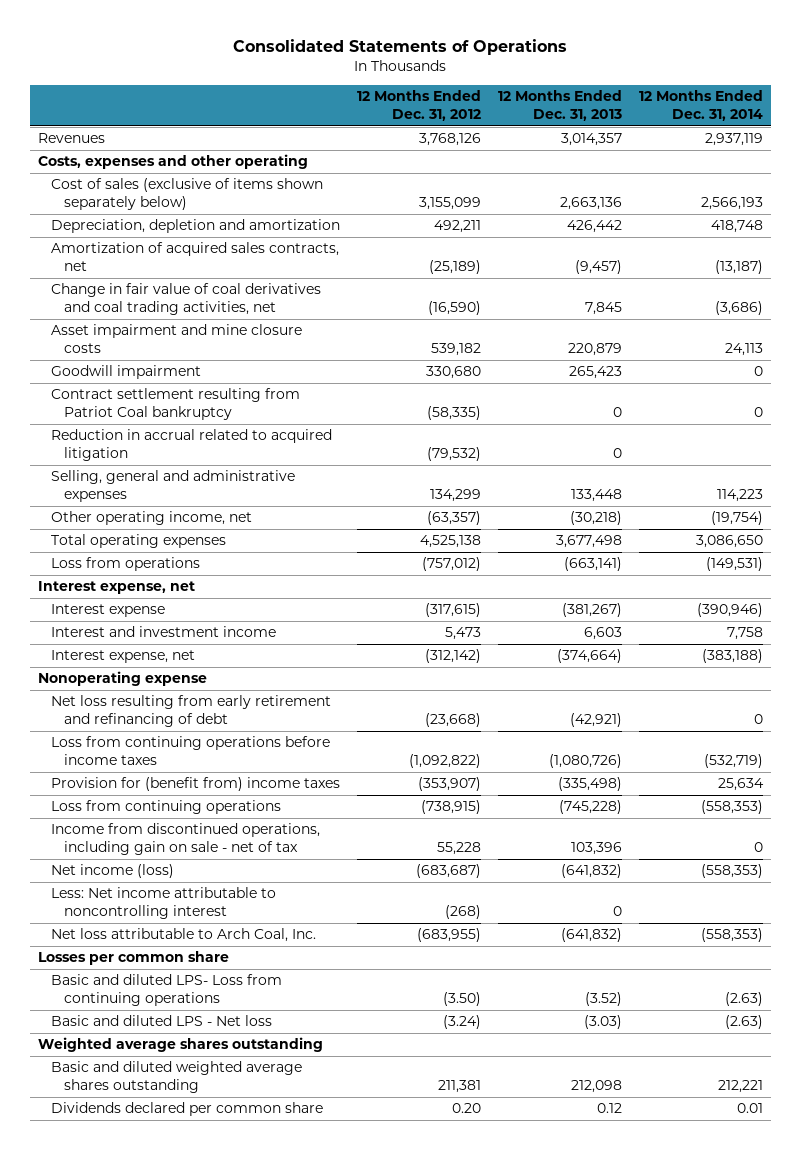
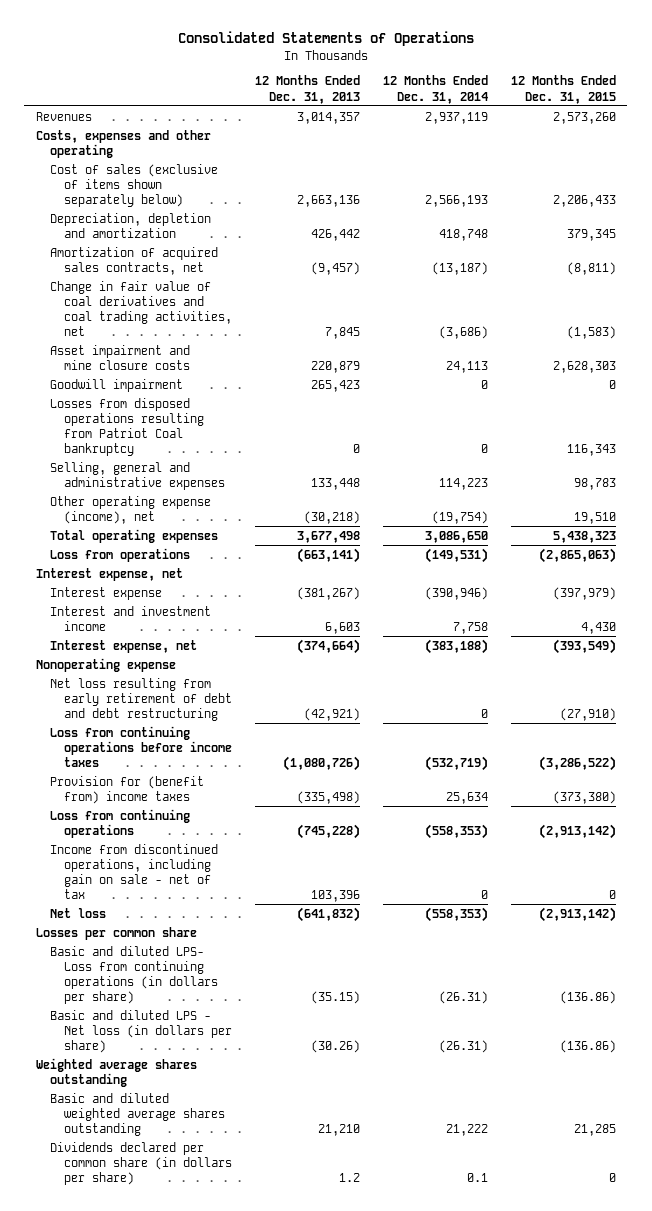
[356,90,481,122] 12 Months Ended Dec. 31, 2012 -> none
none -> [510,75,616,104] 12 Months Ended Dec. 31, 2015
[51,429,333,462] Reduction in accrual related to acquired litigation -> none
[51,388,301,421] Contract settlement resulting from Patriot Coal bankruptcy -> [49,397,204,457] Losses from disposed operations resulting from Patriot Coal bankruptcy
[51,511,253,526] Other operating income, net -> [49,495,211,524] Other operating expense (income), net
[51,695,332,728] Net loss resulting from early retirement and refinancing of debt -> [49,677,232,722] Net loss resulting from early retirement of debt and debt restructuring
[51,887,277,920] Less: Net income attributable to noncontrolling interest -> none
[51,928,317,943] Net loss attributable to Arch Coal, Inc. -> none
[51,864,175,879] Net income (loss) -> [49,907,106,918] Net loss
[51,974,283,1007] Basic and diluted LPS- Loss from continuing operations -> [49,945,218,1005] Basic and diluted LPS- Loss from continuing operations (in dollars per share)
[584,992,622,1007] (3.52) -> [310,991,360,1005] (35.15)
[724,992,763,1007] (2.63) -> [438,991,488,1005] (26.31)
[51,1015,273,1027] Basic and diluted LPS - Net loss -> [49,1009,232,1054] Basic and diluted LPS - Net loss (in dollars per share)
[583,1015,622,1030] (3.03) -> [310,1040,360,1054] (30.26)
[724,1015,763,1030] (2.63) -> [438,1040,488,1054] (26.31)
[570,1080,622,1094] 212,098 -> [317,1124,360,1137] 21,210
[717,1080,763,1094] 212,221 -> [445,1124,488,1137] 21,222
[51,1102,324,1117] Dividends declared per common share -> [49,1141,232,1186] Dividends declared per common share (in dollars per share)
[596,1103,622,1114] 0.12 -> [338,1173,360,1183] 1.2
[736,1103,763,1114] 0.01 -> [466,1173,488,1183] 0.1

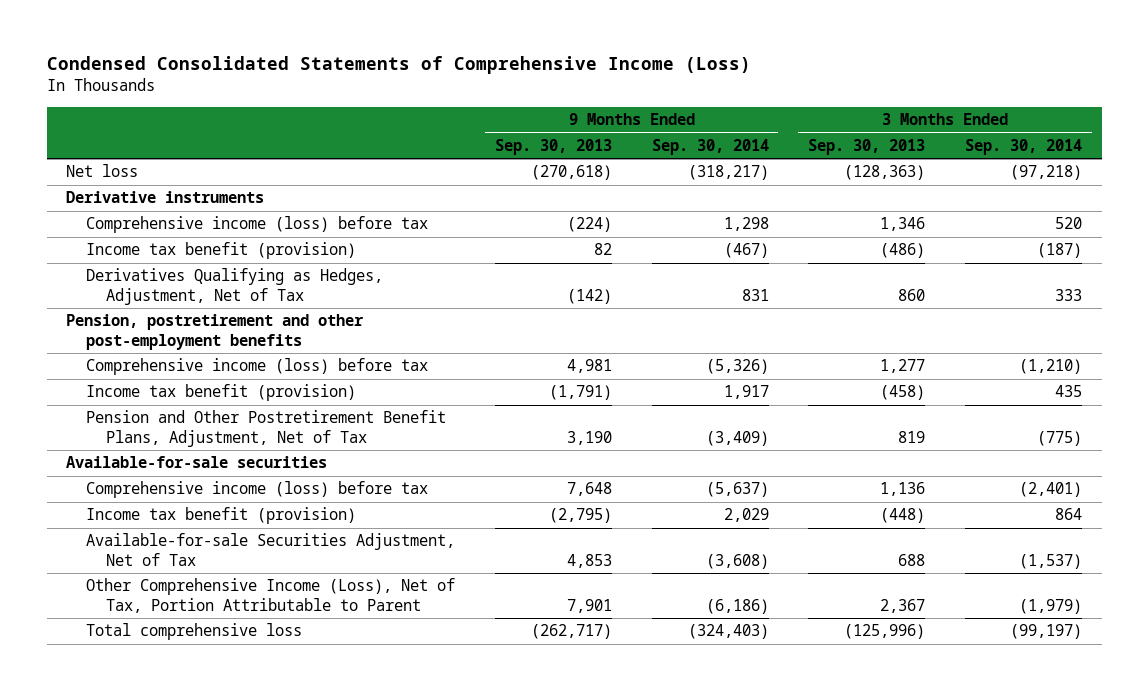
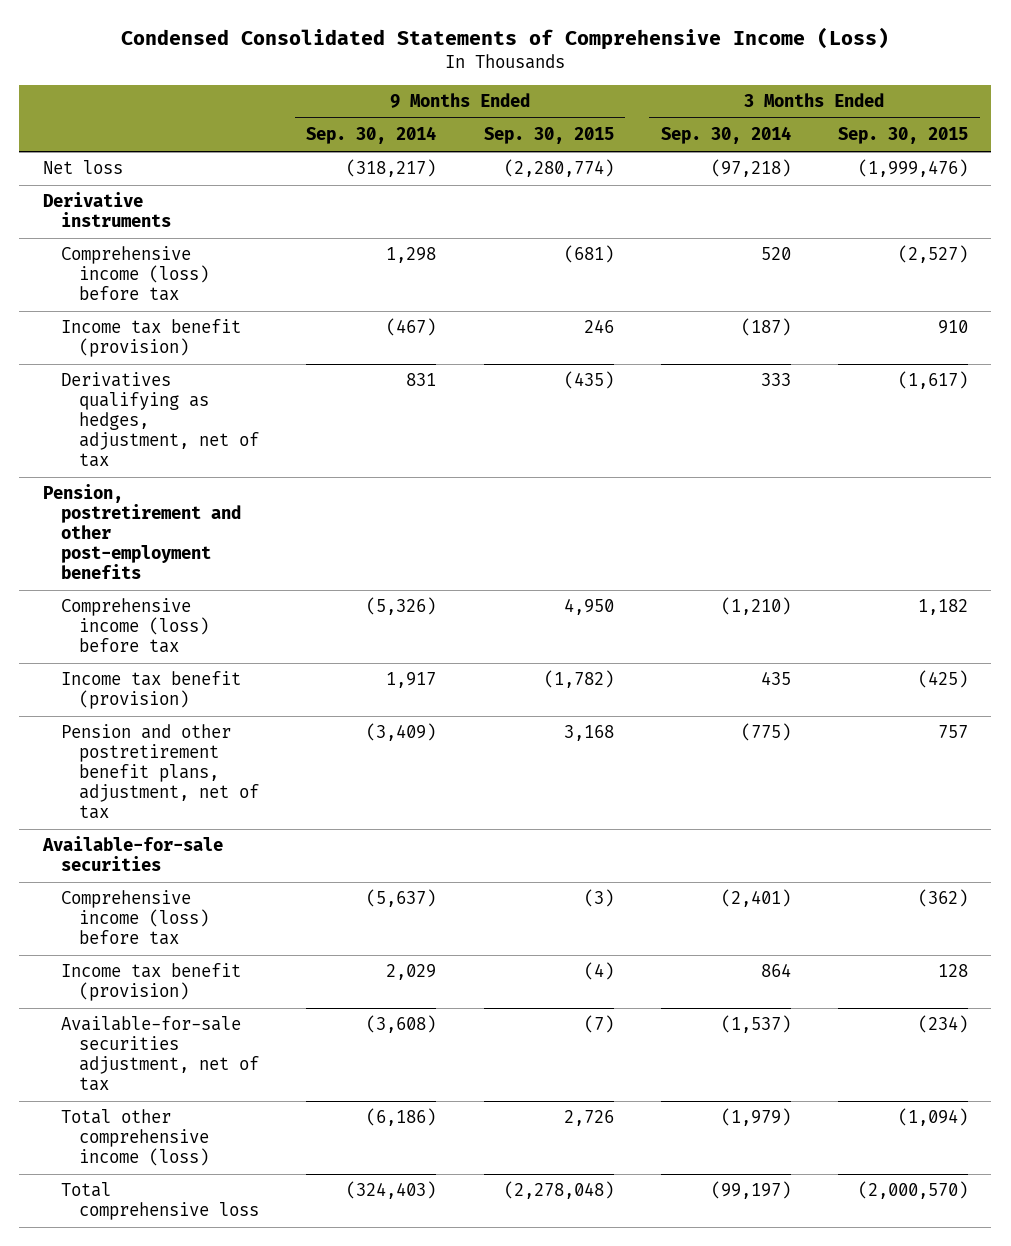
[494,138,612,155] Sep. 30, 2013 -> none
[808,138,926,155] Sep. 30, 2013 -> none
none -> [483,127,614,145] Sep. 30, 2015
none -> [837,127,968,145] Sep. 30, 2015
[86,268,384,305] Derivatives Qualifying as Hedges, Adjustment, Net of Tax -> [61,372,260,467] Derivatives qualifying as hedges, adjustment, net of tax
[86,410,447,447] Pension and Other Postretirement Benefit Plans, Adjustment, Net of Tax -> [61,724,260,819] Pension and other postretirement benefit plans, adjustment, net of tax
[86,533,456,566] Available-for-sale Securities Adjustment, Net of Tax -> [61,1016,260,1092] Available-for-sale securities adjustment, net of tax
[86,578,456,613] Other Comprehensive Income (Loss), Net of Tax, Portion Attributable to Parent -> [61,1109,210,1167] Total other comprehensive income (loss)

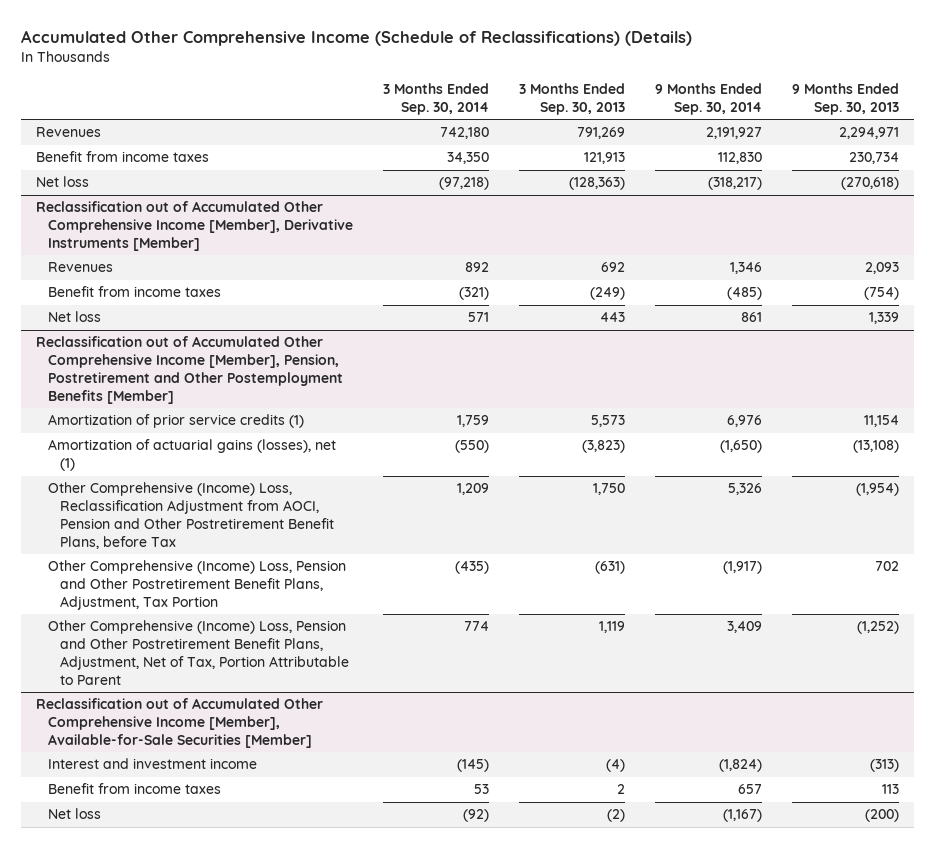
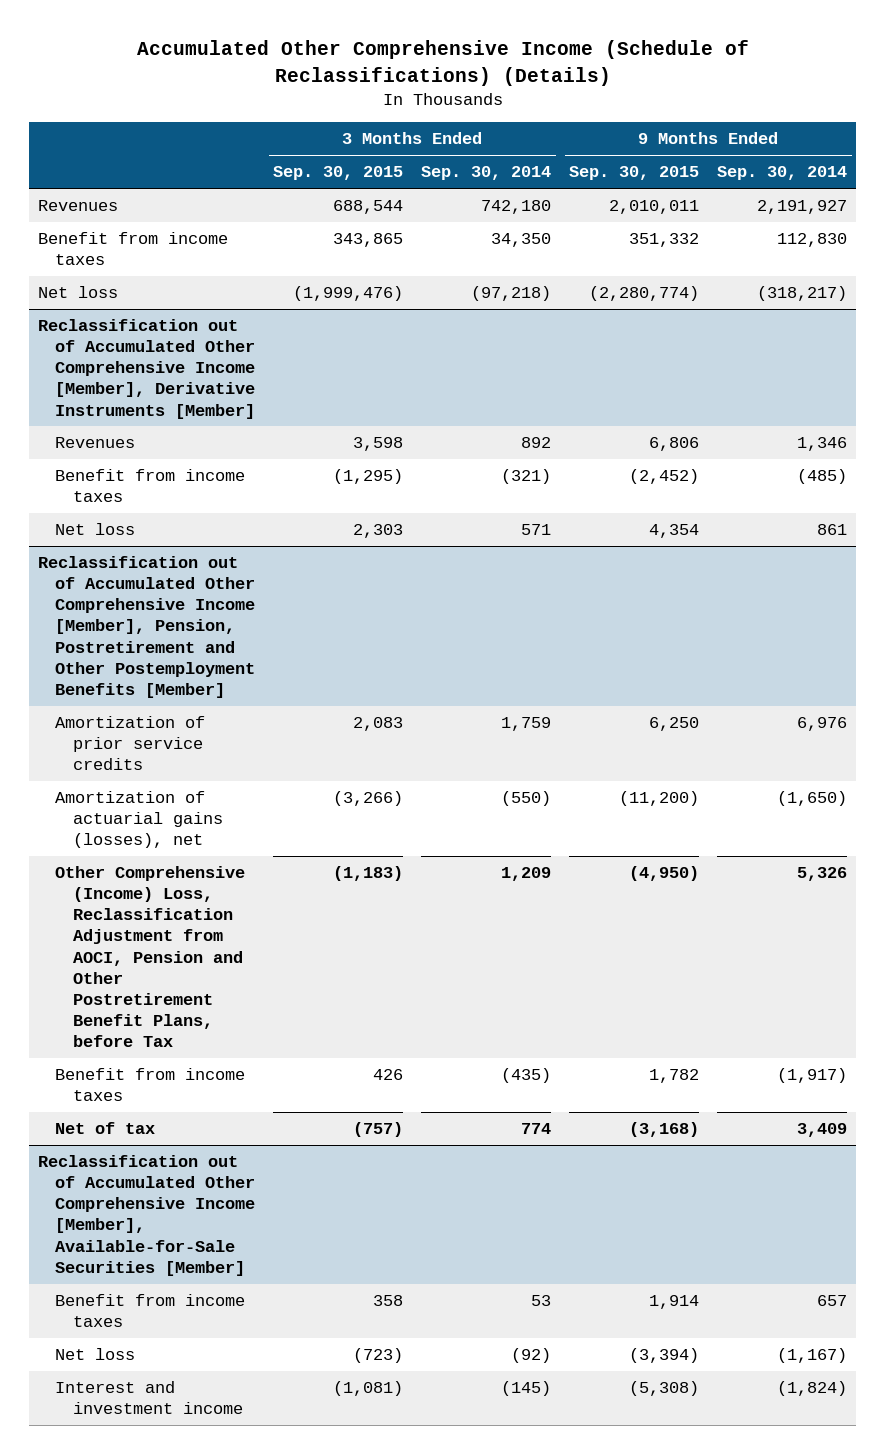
[519,83,626,115] 3 Months Ended Sep. 30, 2013 -> none
[792,83,900,115] 9 Months Ended Sep. 30, 2013 -> none
none -> [273,166,404,181] Sep. 30, 2015
none -> [569,166,700,181] Sep. 30, 2015
[48,414,305,429] Amortization of prior service credits (1) -> [55,716,206,771] Amortization of prior service credits
[48,439,337,472] Amortization of actuarial gains (losses), net (1) -> [55,791,223,849] Amortization of actuarial gains (losses), net
[48,560,347,611] Other Comprehensive (Income) Loss, Pension and Other Postretirement Benefit Plans, Adjustment, Tax Portion -> [55,1068,246,1102] Benefit from income taxes
[48,620,350,685] Other Comprehensive (Income) Loss, Pension and Other Postretirement Benefit Plans, Adjustment, Net of Tax, Portion Attributable to Parent -> [55,1122,156,1135] Net of tax
[48,758,258,770] Interest and investment income -> [55,1381,243,1415] Interest and investment income

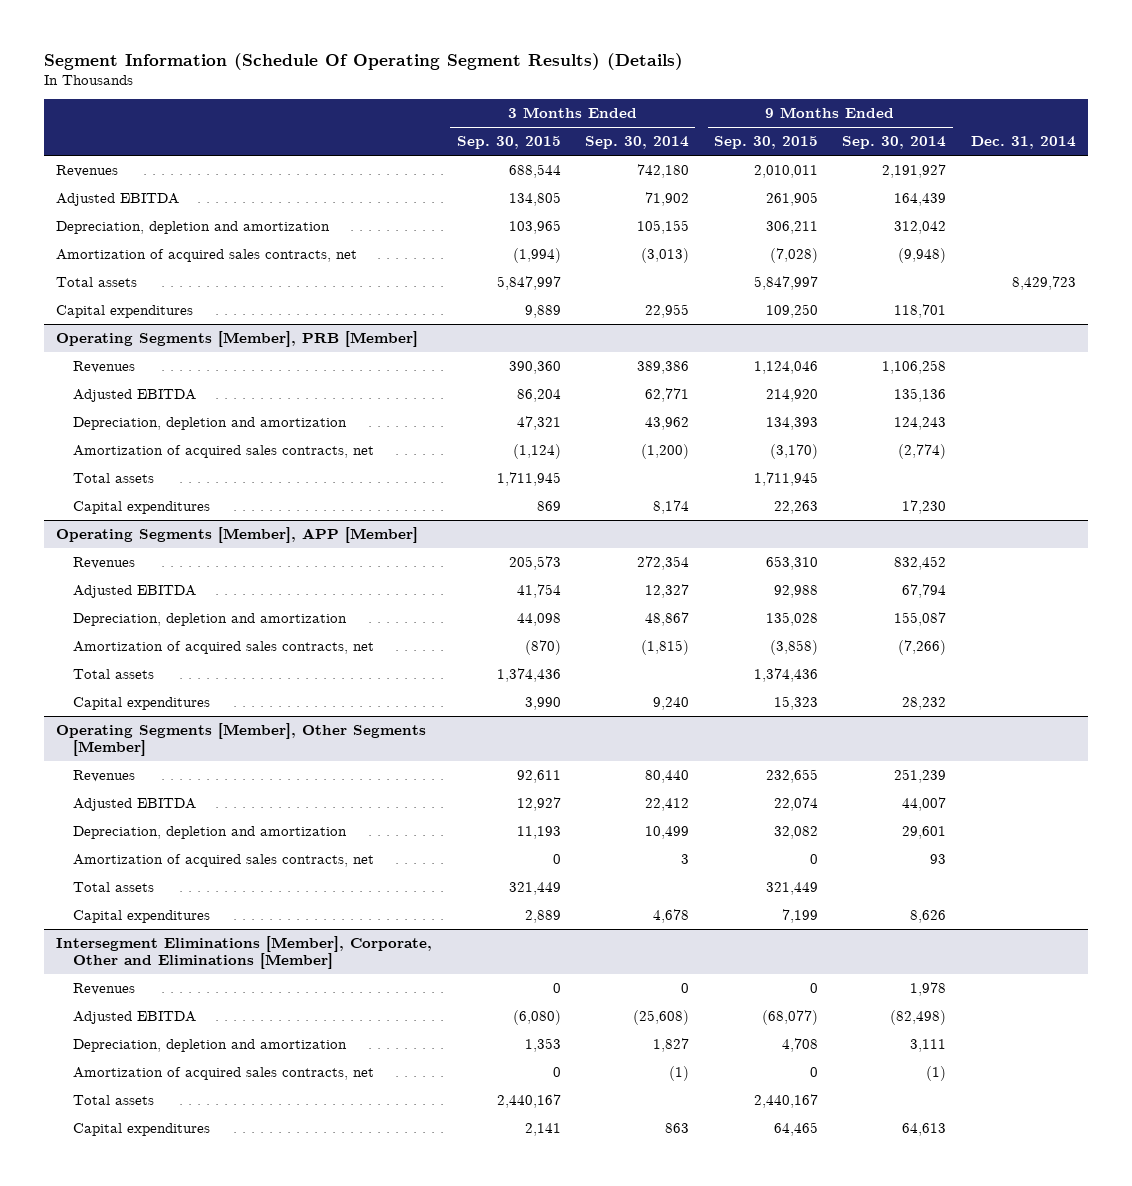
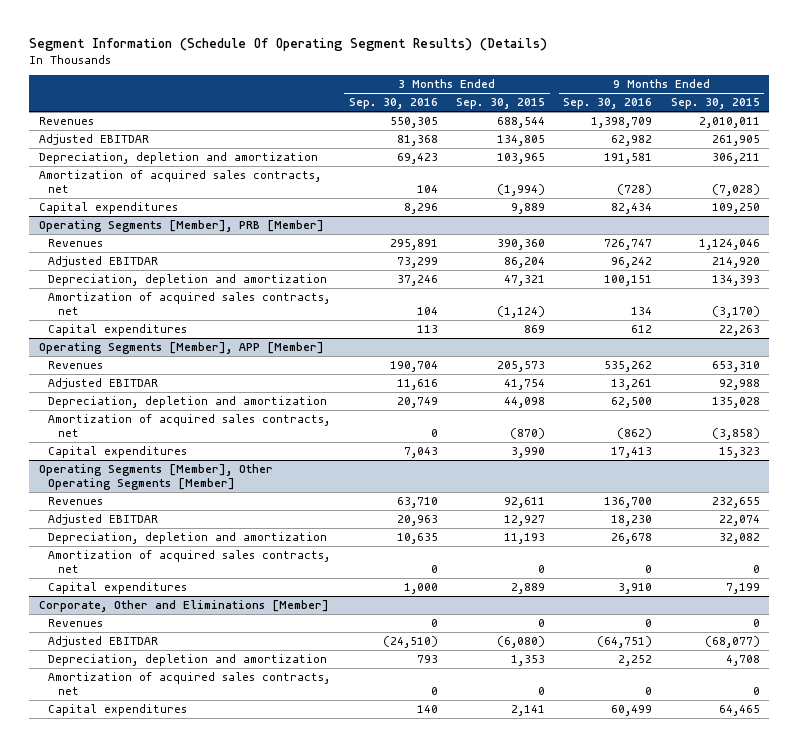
[585,136,690,150] Sep. 30, 2014 -> none
[842,136,947,150] Sep. 30, 2014 -> none
[971,136,1077,150] Dec. 31, 2014 -> none
none -> [348,98,438,110] Sep. 30, 2016
none -> [563,98,653,110] Sep. 30, 2016
[55,192,179,206] Adjusted EBITDA -> [38,133,149,145] Adjusted EBITDAR
[55,276,137,287] Total assets -> none
[72,388,196,402] Adjusted EBITDA -> [48,255,159,267] Adjusted EBITDAR
[72,472,154,483] Total assets -> none
[72,584,196,598] Adjusted EBITDA -> [48,377,159,389] Adjusted EBITDAR
[72,668,154,679] Total assets -> none
[55,722,426,756] Operating Segments [Member], Other Segments [Member] -> [38,463,273,490] Operating Segments [Member], Other Operating Segments [Member]
[72,797,196,811] Adjusted EBITDA -> [48,513,159,525] Adjusted EBITDAR
[72,881,154,892] Total assets -> none
[55,935,432,969] Intersegment Eliminations [Member], Corporate, Other and Eliminations [Member] -> [38,599,329,612] Corporate, Other and Eliminations [Member]
[72,1010,196,1024] Adjusted EBITDA -> [48,635,159,647] Adjusted EBITDAR
[72,1094,154,1105] Total assets -> none

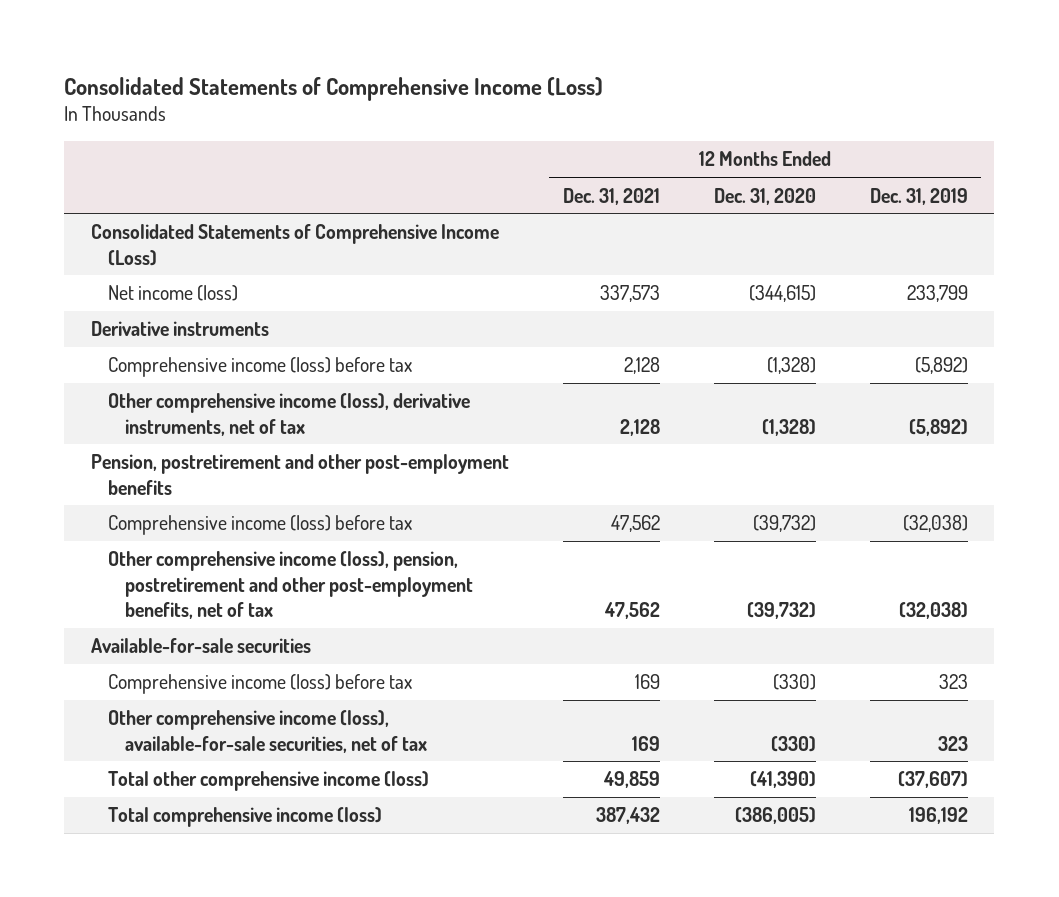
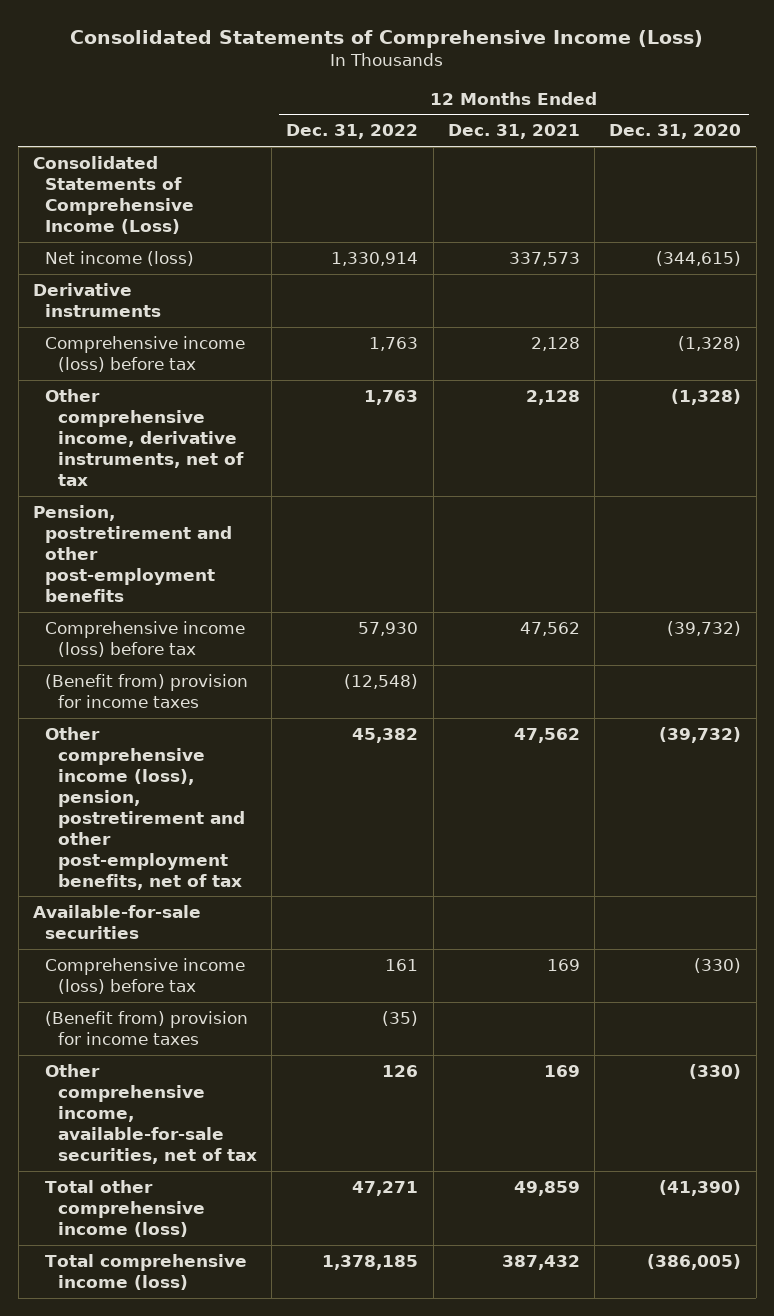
[869,187,968,205] Dec. 31, 2019 -> none
none -> [286,124,419,140] Dec. 31, 2022
[108,393,471,436] Other comprehensive income (loss), derivative instruments, net of tax -> [45,388,244,486] Other comprehensive income, derivative instruments, net of tax
none -> [45,673,249,708] (Benefit from) provision for income taxes
none -> [45,1010,249,1045] (Benefit from) provision for income taxes
[108,710,427,753] Other comprehensive income (loss), available-for-sale securities, net of tax -> [45,1063,257,1164] Other comprehensive income, available-for-sale securities, net of tax

